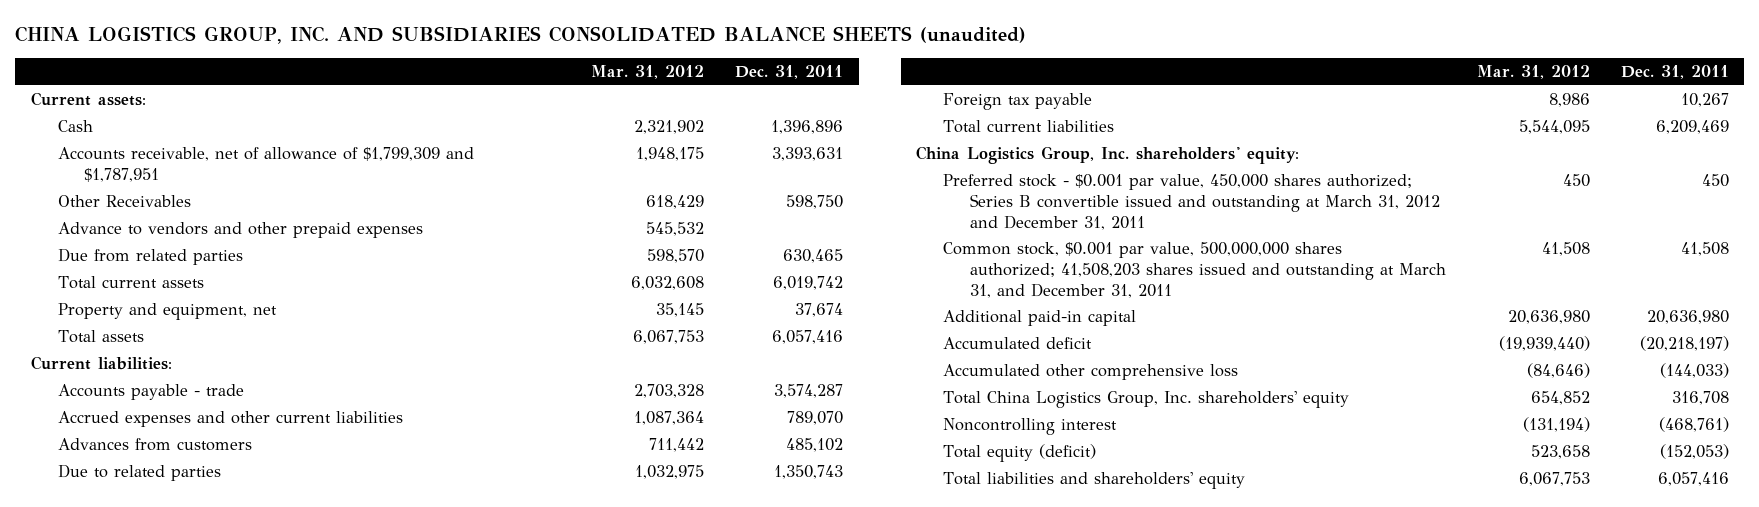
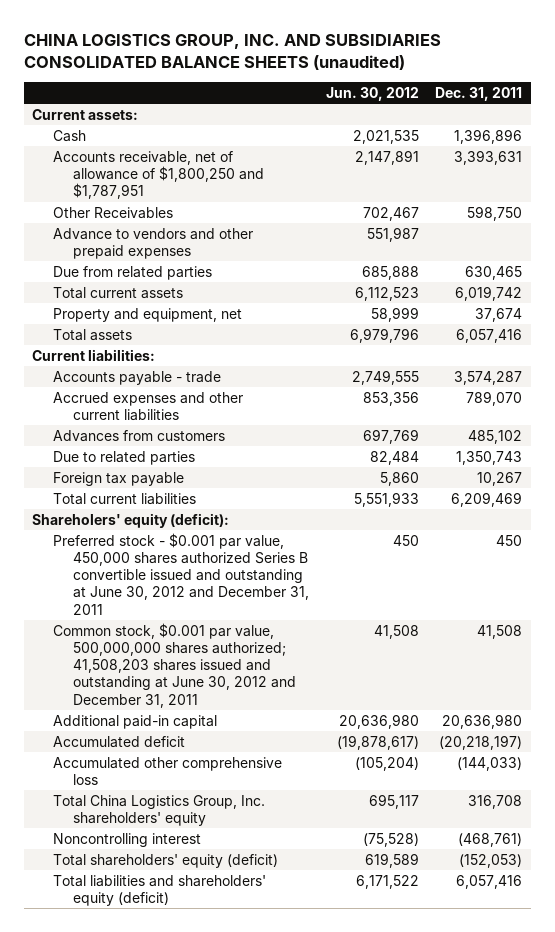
[591,65,705,80] Mar. 31, 2012 -> none
none -> [325,86,419,101] Jun. 30, 2012
[57,147,474,183] Accounts receivable, net of allowance of $1,799,309 and $1,787,951 -> [52,150,264,200] Accounts receivable, net of allowance of $1,800,250 and $1,787,951
[916,146,1300,165] China Logistics Group, Inc. shareholders' equity: -> none
none -> [32,512,230,528] Shareholers' equity (deficit):
[942,174,1440,230] Preferred stock - $0.001 par value, 450,000 shares authorized; Series B convertible issued and outstanding at March 31, 2012 and December 31, 2011 -> [52,532,309,615] Preferred stock - $0.001 par value, 450,000 shares authorized Series B convertible issued and outstanding at June 30, 2012 and December 31, 2011
[942,242,1446,298] Common stock, $0.001 par value, 500,000,000 shares authorized; 41,508,203 shares issued and outstanding at March 31, and December 31, 2011 -> [52,622,296,708] Common stock, $0.001 par value, 500,000,000 shares authorized; 41,508,203 shares issued and outstanding at June 30, 2012 and December 31, 2011
[942,444,1096,463] Total equity (deficit) -> [52,853,278,868] Total shareholders' equity (deficit)
[942,472,1245,490] Total liabilities and shareholders' equity -> [52,874,266,906] Total liabilities and shareholders' equity (deficit)

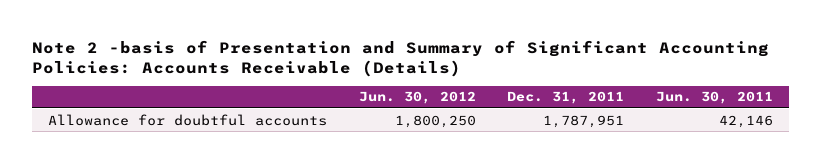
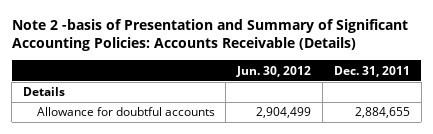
[655,91,773,105] Jun. 30, 2011 -> none
none -> [22,87,65,97] Details
[394,114,476,128] 1,800,250 -> [256,107,312,119] 2,904,499
[543,114,625,128] 1,787,951 -> [354,107,410,119] 2,884,655

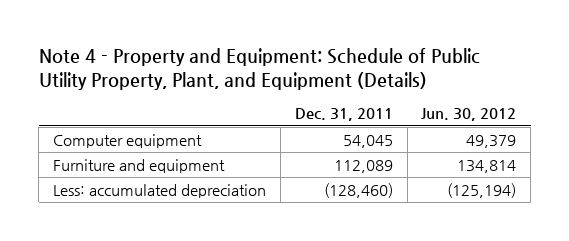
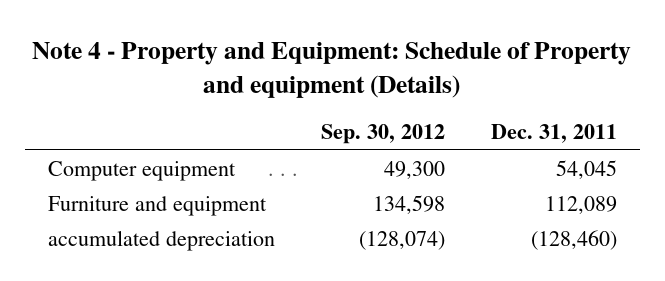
[38,48,480,90] Note 4 - Property and Equipment: Schedule of Public Utility Property, Plant, and Equipment (Details) -> [32,41,632,98] Note 4 - Property and Equipment: Schedule of Property and equipment (Details)
[421,108,517,122] Jun. 30, 2012 -> none
none -> [320,124,445,145] Sep. 30, 2012
[53,183,267,198] Less: accumulated depreciation -> [47,229,275,251] accumulated depreciation

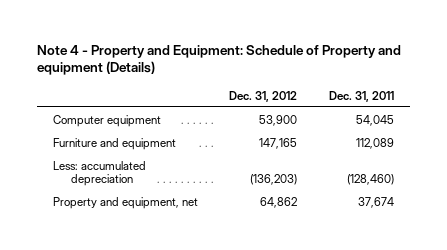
[320,124,445,145] Sep. 30, 2012 -> none
none -> [229,90,298,102] Dec. 31, 2012
[47,229,275,251] accumulated depreciation -> [52,160,146,187] Less: accumulated depreciation
none -> [52,196,198,209] Property and equipment, net

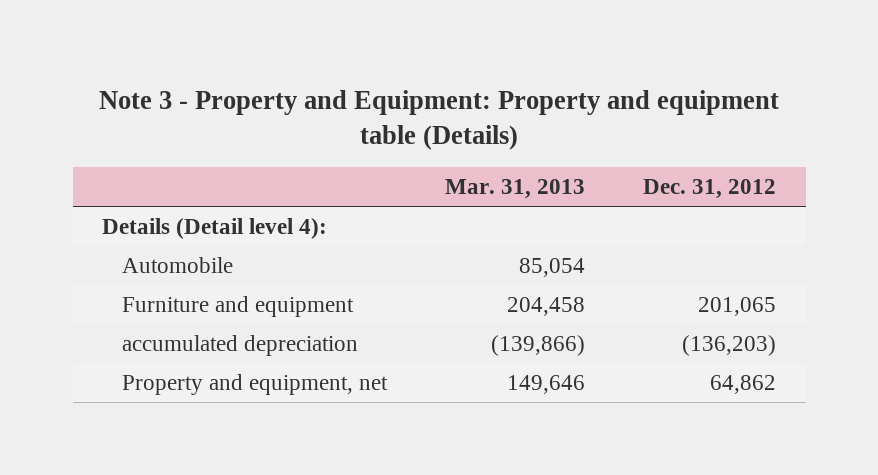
[36,44,401,76] Note 4 - Property and Equipment: Schedule of Property and equipment (Details) -> [99,89,780,151] Note 3 - Property and Equipment: Property and equipment table (Details)
[329,90,395,102] Dec. 31, 2011 -> none
none -> [445,179,586,200] Mar. 31, 2013
[52,114,161,127] Computer equipment -> none
none -> [102,218,328,240] Details (Detail level 4):
none -> [121,257,233,274] Automobile
[259,137,298,149] 147,165 -> [698,297,777,317] 201,065
[52,160,146,187] Less: accumulated depreciation -> [121,335,358,357] accumulated depreciation

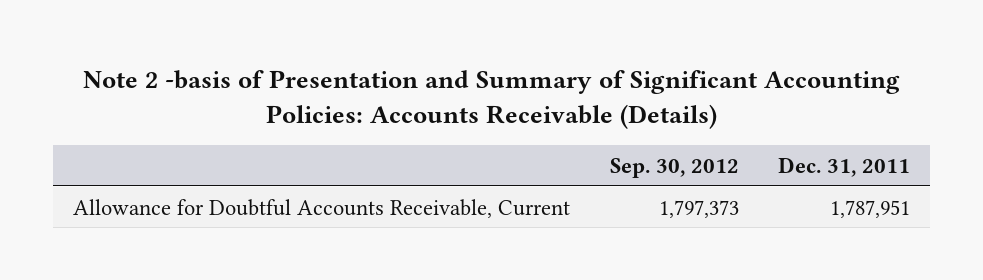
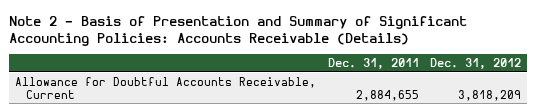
[82,69,900,129] Note 2 -basis of Presentation and Summary of Significant Accounting Policies: Accounts Receivable (Details) -> [9,16,468,47] Note 2 - Basis of Presentation and Summary of Significant Accounting Policies: Accounts Receivable (Details)
[609,157,739,178] Sep. 30, 2012 -> none
none -> [430,58,522,70] Dec. 31, 2012
[830,199,911,218] 1,787,951 -> [355,89,419,101] 2,884,655

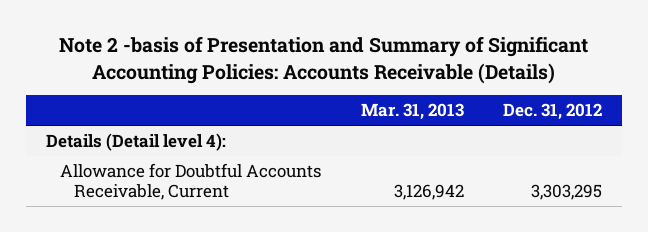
[9,16,468,47] Note 2 - Basis of Presentation and Summary of Significant Accounting Policies: Accounts Receivable (Details) -> [59,36,589,84] Note 2 -basis of Presentation and Summary of Significant Accounting Policies: Accounts Receivable (Details)
[327,58,419,70] Dec. 31, 2011 -> none
none -> [360,103,464,121] Mar. 31, 2013
none -> [45,133,226,152] Details (Detail level 4):
[458,89,522,101] 3,818,209 -> [531,184,603,201] 3,303,295

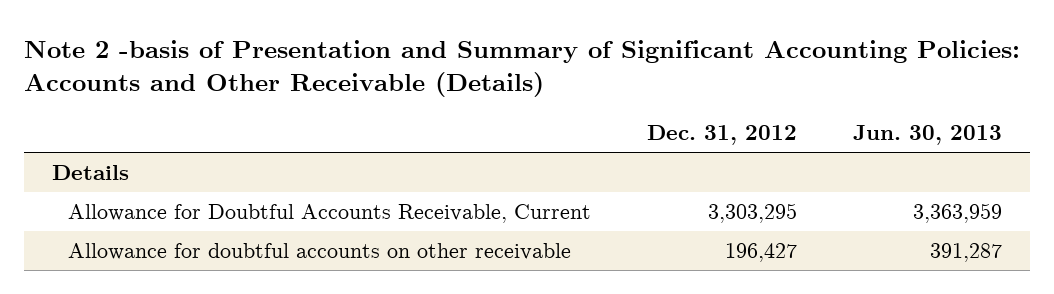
[59,36,589,84] Note 2 -basis of Presentation and Summary of Significant Accounting Policies: Accounts Receivable (Details) -> [24,39,1021,98] Note 2 -basis of Presentation and Summary of Significant Accounting Policies: Accounts and Other Receivable (Details)
[360,103,464,121] Mar. 31, 2013 -> none
none -> [852,125,1002,146] Jun. 30, 2013
[45,133,226,152] Details (Detail level 4): -> none
none -> [51,165,129,181] Details
none -> [68,243,572,261] Allowance for doubtful accounts on other receivable

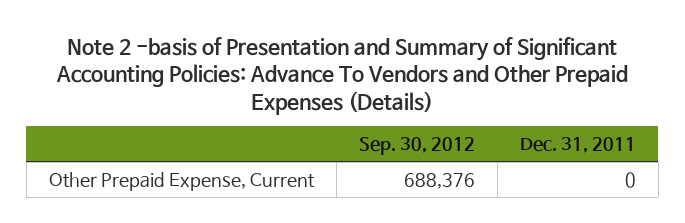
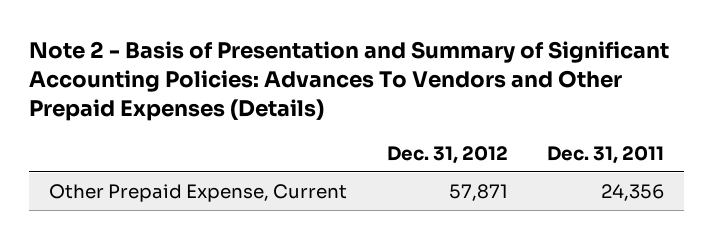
[56,36,629,115] Note 2 -basis of Presentation and Summary of Significant Accounting Policies: Advance To Vendors and Other Prepaid Expenses (Details) -> [29,41,670,122] Note 2 - Basis of Presentation and Summary of Significant Accounting Policies: Advances To Vendors and Other Prepaid Expenses (Details)
[358,137,475,156] Sep. 30, 2012 -> none
none -> [386,146,508,165] Dec. 31, 2012
[624,171,636,188] 0 -> [601,184,665,202] 24,356

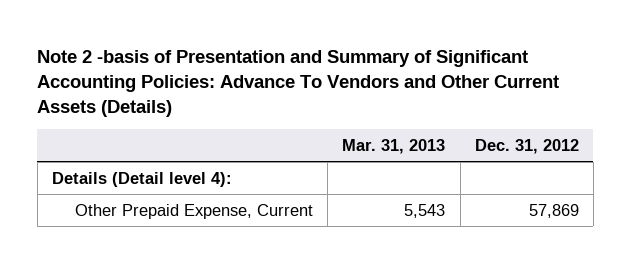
[29,41,670,122] Note 2 - Basis of Presentation and Summary of Significant Accounting Policies: Advances To Vendors and Other Prepaid Expenses (Details) -> [37,49,560,118] Note 2 -basis of Presentation and Summary of Significant Accounting Policies: Advance To Vendors and Other Current Assets (Details)
[547,146,665,165] Dec. 31, 2011 -> none
none -> [342,138,446,154] Mar. 31, 2013
none -> [52,171,233,187] Details (Detail level 4):
[448,184,508,202] 57,871 -> [528,203,579,218] 57,869

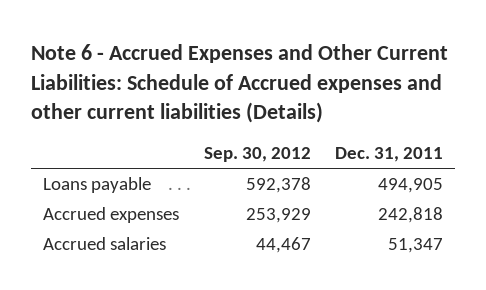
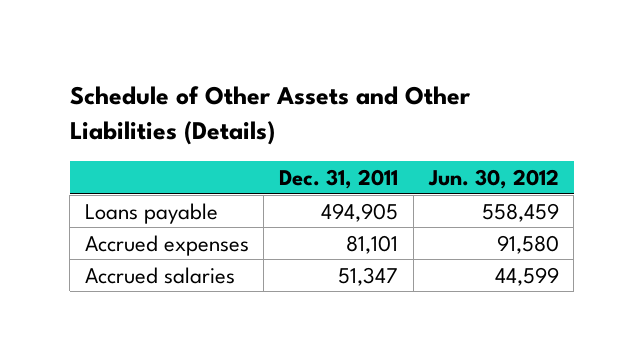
[31,44,449,124] Note 6 - Accrued Expenses and Other Current Liabilities: Schedule of Accrued expenses and other current liabilities (Details) -> [69,86,471,145] Schedule of Other Assets and Other Liabilities (Details)
[203,147,311,163] Sep. 30, 2012 -> none
none -> [427,168,559,189] Jun. 30, 2012
[377,207,443,224] 242,818 -> [346,234,399,254] 81,101

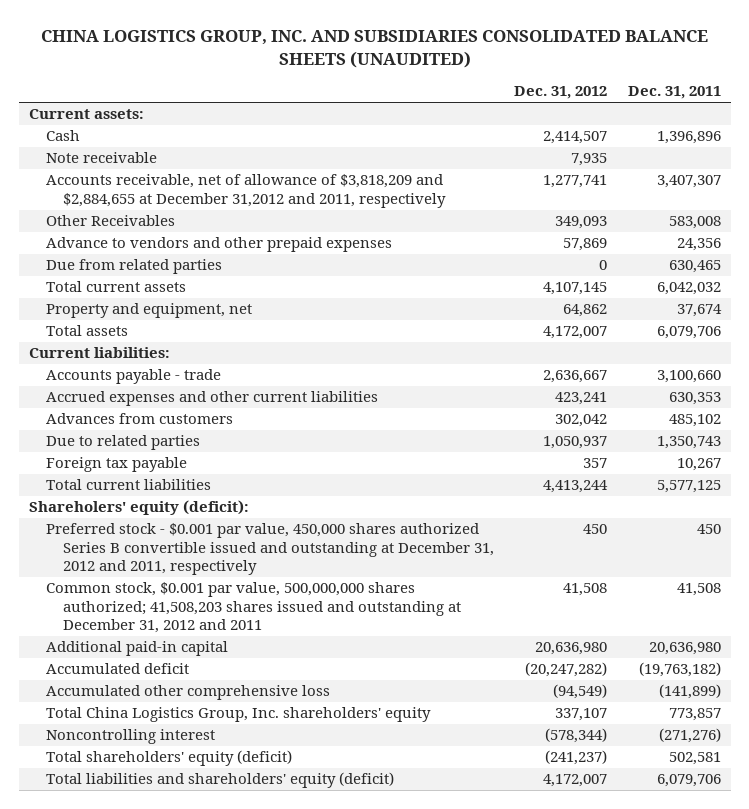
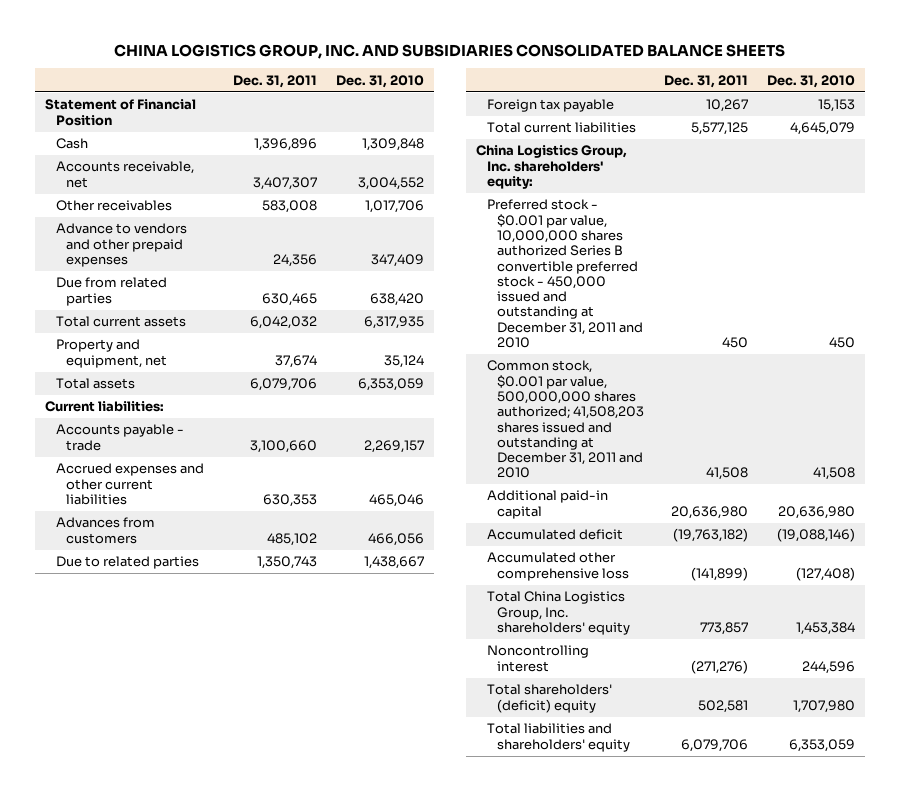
[40,29,708,68] CHINA LOGISTICS GROUP, INC. AND SUBSIDIARIES CONSOLIDATED BALANCE SHEETS (UNAUDITED) -> [114,43,786,59] CHINA LOGISTICS GROUP, INC. AND SUBSIDIARIES CONSOLIDATED BALANCE SHEETS
[514,86,608,100] Dec. 31, 2012 -> none
none -> [336,74,425,88] Dec. 31, 2010
[28,109,144,120] Current assets: -> none
none -> [45,99,197,126] Statement of Financial Position
[45,152,157,164] Note receivable -> none
[45,174,446,208] Accounts receivable, net of allowance of $3,818,209 and $2,884,655 at December 31,2012 and 2011, respectively -> [55,161,194,188] Accounts receivable, net
[45,215,175,227] Other Receivables -> [55,200,172,212] Other receivables
[28,500,249,516] Shareholers' equity (deficit): -> none
none -> [476,145,628,190] China Logistics Group, Inc. shareholders' equity:
[45,523,494,576] Preferred stock - $0.001 par value, 450,000 shares authorized Series B convertible issued and outstanding at December 31, 2012 and 2011, respectively -> [486,199,644,349] Preferred stock - $0.001 par value, 10,000,000 shares authorized Series B convertible preferred stock - 450,000 issued and outstanding at December 31, 2011 and 2010
[45,582,461,634] Common stock, $0.001 par value, 500,000,000 shares authorized; 41,508,203 shares issued and outstanding at December 31, 2012 and 2011 -> [486,360,645,479] Common stock, $0.001 par value, 500,000,000 shares authorized; 41,508,203 shares issued and outstanding at December 31, 2011 and 2010
[45,750,292,767] Total shareholders' equity (deficit) -> [486,684,612,713] Total shareholders' (deficit) equity
[45,772,394,789] Total liabilities and shareholders' equity (deficit) -> [486,723,631,752] Total liabilities and shareholders' equity

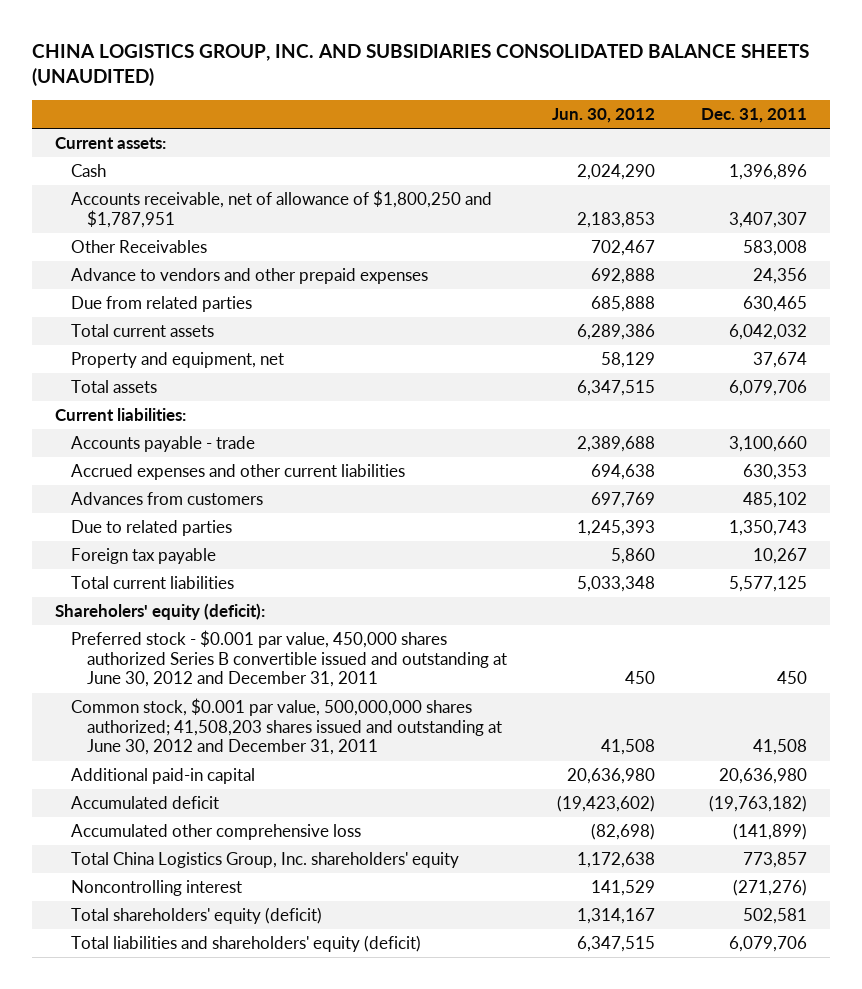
[114,43,786,59] CHINA LOGISTICS GROUP, INC. AND SUBSIDIARIES CONSOLIDATED BALANCE SHEETS -> [32,43,810,87] CHINA LOGISTICS GROUP, INC. AND SUBSIDIARIES CONSOLIDATED BALANCE SHEETS (UNAUDITED)
[336,74,425,88] Dec. 31, 2010 -> none
none -> [552,108,656,124] Jun. 30, 2012
[45,99,197,126] Statement of Financial Position -> none
none -> [55,137,167,150] Current assets:
[55,161,194,188] Accounts receivable, net -> [70,190,492,228] Accounts receivable, net of allowance of $1,800,250 and $1,787,951
[55,200,172,212] Other receivables -> [70,240,207,254] Other Receivables
[476,145,628,190] China Logistics Group, Inc. shareholders' equity: -> none
none -> [55,603,266,621] Shareholers' equity (deficit):
[486,199,644,349] Preferred stock - $0.001 par value, 10,000,000 shares authorized Series B convertible preferred stock - 450,000 issued and outstanding at December 31, 2011 and 2010 -> [70,630,507,688] Preferred stock - $0.001 par value, 450,000 shares authorized Series B convertible issued and outstanding at June 30, 2012 and December 31, 2011
[486,360,645,479] Common stock, $0.001 par value, 500,000,000 shares authorized; 41,508,203 shares issued and outstanding at December 31, 2011 and 2010 -> [70,698,502,756] Common stock, $0.001 par value, 500,000,000 shares authorized; 41,508,203 shares issued and outstanding at June 30, 2012 and December 31, 2011
[486,684,612,713] Total shareholders' (deficit) equity -> [70,907,322,925] Total shareholders' equity (deficit)
[486,723,631,752] Total liabilities and shareholders' equity -> [70,935,421,953] Total liabilities and shareholders' equity (deficit)

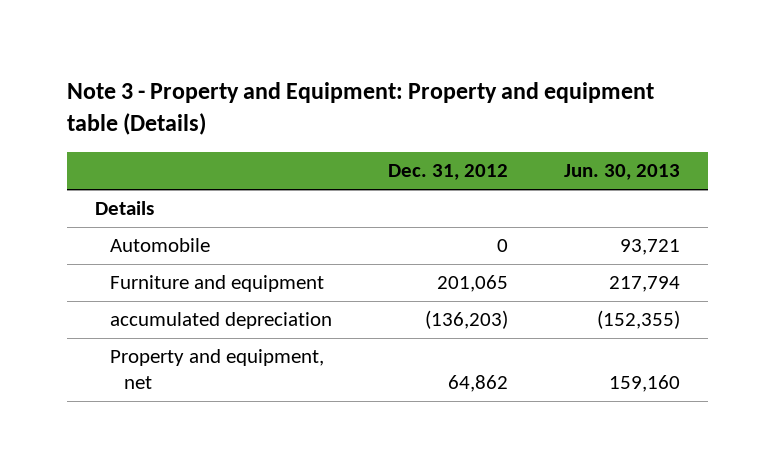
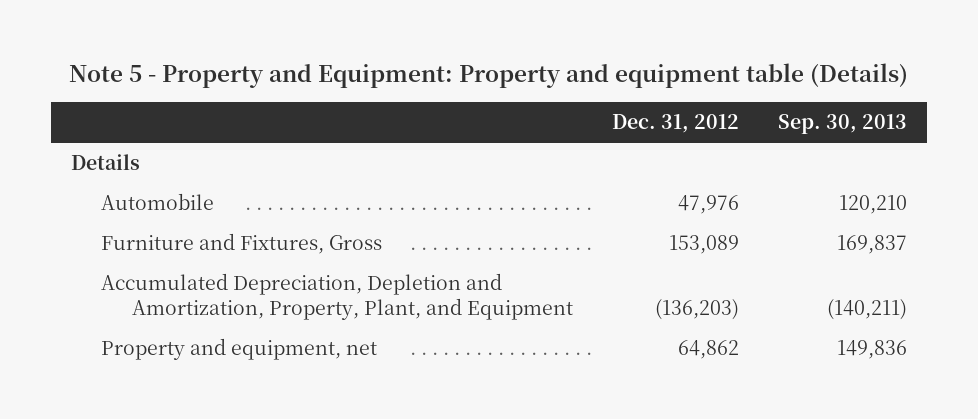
[66,82,654,136] Note 3 - Property and Equipment: Property and equipment table (Details) -> [69,63,909,89] Note 5 - Property and Equipment: Property and equipment table (Details)
[563,164,680,181] Jun. 30, 2013 -> none
none -> [778,114,908,135] Sep. 30, 2013
[496,239,508,253] 0 -> [677,195,739,215] 47,976
[109,275,324,293] Furniture and equipment -> [101,233,383,255] Furniture and Fixtures, Gross
[436,275,508,293] 201,065 -> [668,235,739,255] 153,089
[109,312,332,330] accumulated depreciation -> [101,273,573,321] Accumulated Depreciation, Depletion and Amortization, Property, Plant, and Equipment

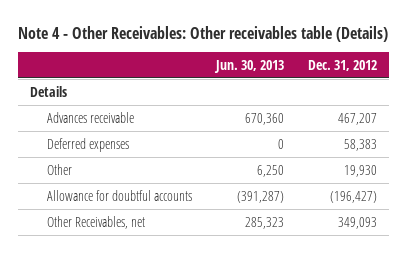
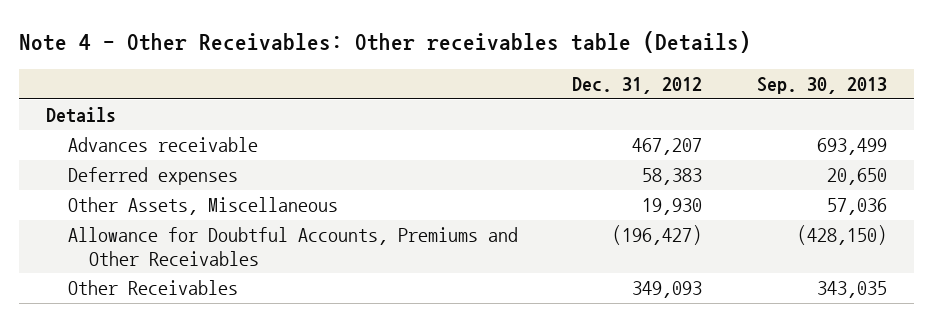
[213,59,284,73] Jun. 30, 2013 -> none
none -> [756,76,887,94] Sep. 30, 2013
[46,163,72,175] Other -> [67,197,338,216] Other Assets, Miscellaneous
[46,189,192,201] Allowance for doubtful accounts -> [67,227,518,266] Allowance for Doubtful Accounts, Premiums and Other Receivables
[46,215,145,229] Other Receivables, net -> [67,280,238,296] Other Receivables

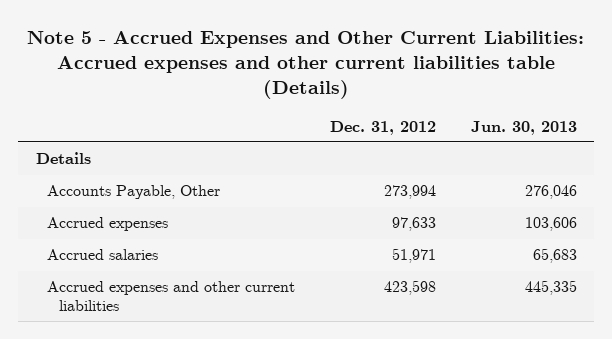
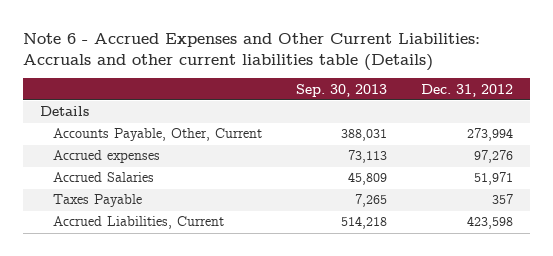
[27,30,585,100] Note 5 - Accrued Expenses and Other Current Liabilities: Accrued expenses and other current liabilities table (Details) -> [22,32,480,71] Note 6 - Accrued Expenses and Other Current Liabilities: Accruals and other current liabilities table (Details)
[470,120,577,135] Jun. 30, 2013 -> none
none -> [295,83,387,97] Sep. 30, 2013
[47,185,221,200] Accounts Payable, Other -> [52,128,262,142] Accounts Payable, Other, Current
[391,217,436,232] 97,633 -> [473,150,513,164] 97,276
[47,249,159,261] Accrued salaries -> [52,172,154,183] Accrued Salaries
none -> [52,194,142,208] Taxes Payable
[47,281,296,312] Accrued expenses and other current liabilities -> [52,216,224,230] Accrued Liabilities, Current

